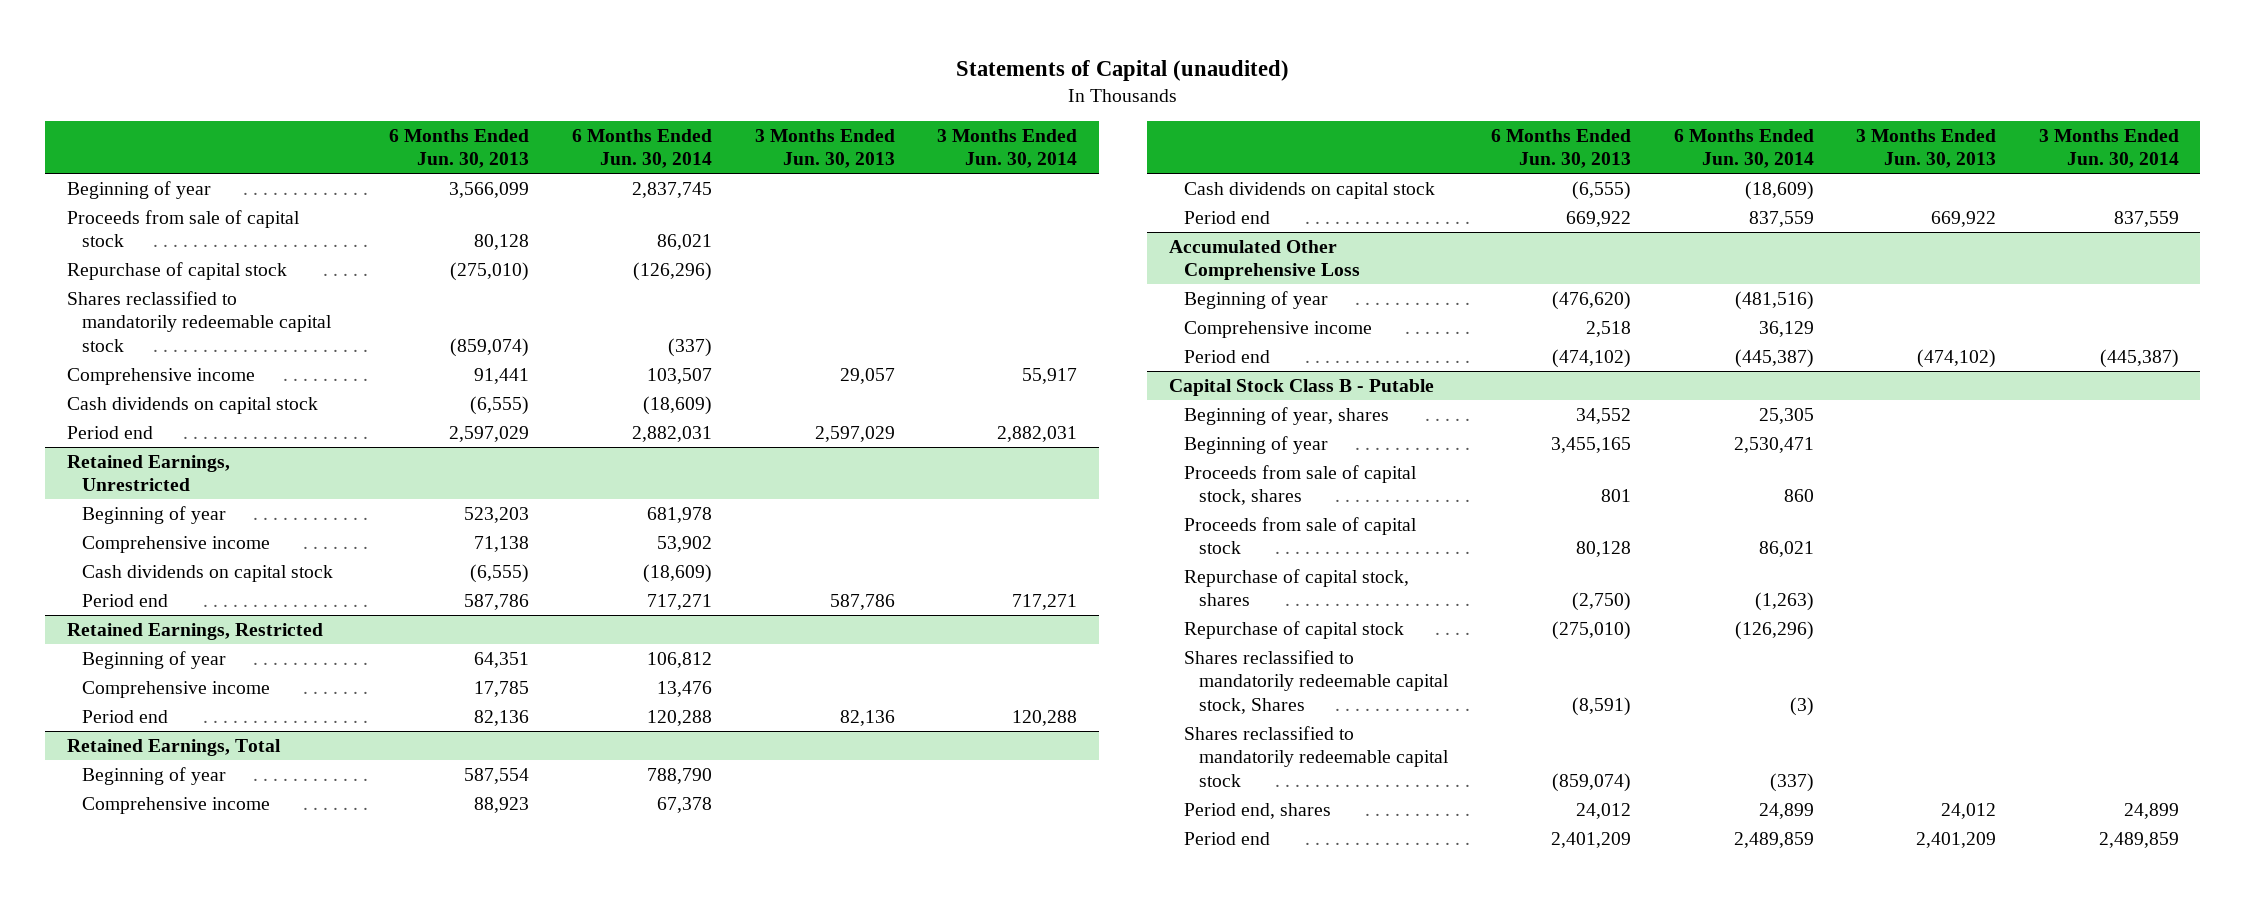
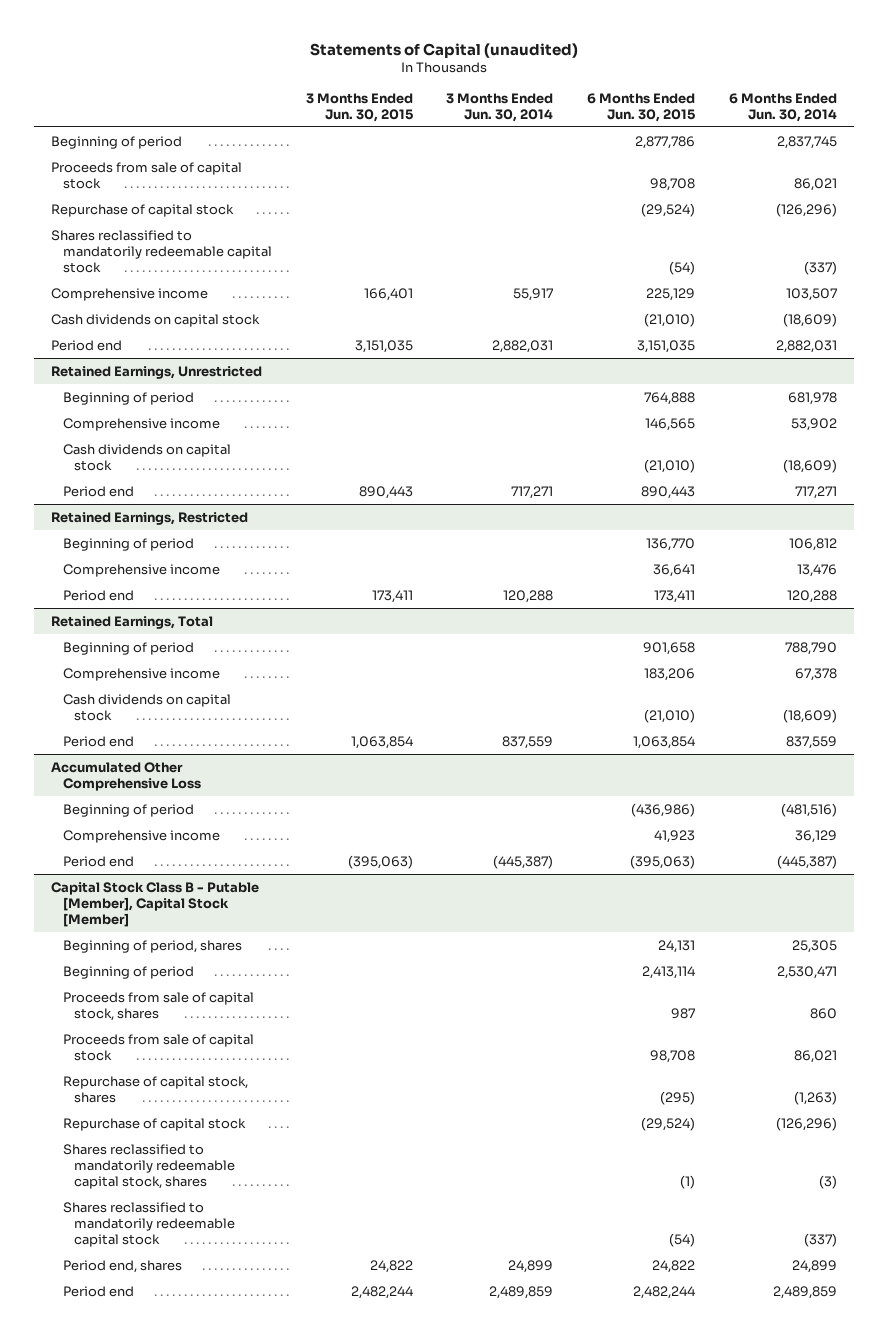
[389,128,530,169] 6 Months Ended Jun. 30, 2013 -> none
[754,128,895,169] 3 Months Ended Jun. 30, 2013 -> none
none -> [305,92,413,122] 3 Months Ended Jun. 30, 2015
none -> [587,92,696,122] 6 Months Ended Jun. 30, 2015
[66,180,211,199] Beginning of year -> [51,135,183,149] Beginning of period
[82,505,227,524] Beginning of year -> [62,391,194,405] Beginning of period
[82,650,227,669] Beginning of year -> [62,537,194,551] Beginning of period
[82,766,227,785] Beginning of year -> [62,641,194,655] Beginning of period
[1183,290,1328,309] Beginning of year -> [62,803,194,817] Beginning of period
[1168,378,1434,396] Capital Stock Class B - Putable -> [51,881,260,927] Capital Stock Class B - Putable [Member], Capital Stock [Member]
[1183,406,1389,425] Beginning of year, shares -> [62,939,242,953] Beginning of period, shares
[1183,435,1328,454] Beginning of year -> [62,965,194,979] Beginning of period
[1183,649,1450,714] Shares reclassified to mandatorily redeemable capital stock, Shares -> [62,1143,235,1189] Shares reclassified to mandatorily redeemable capital stock, shares

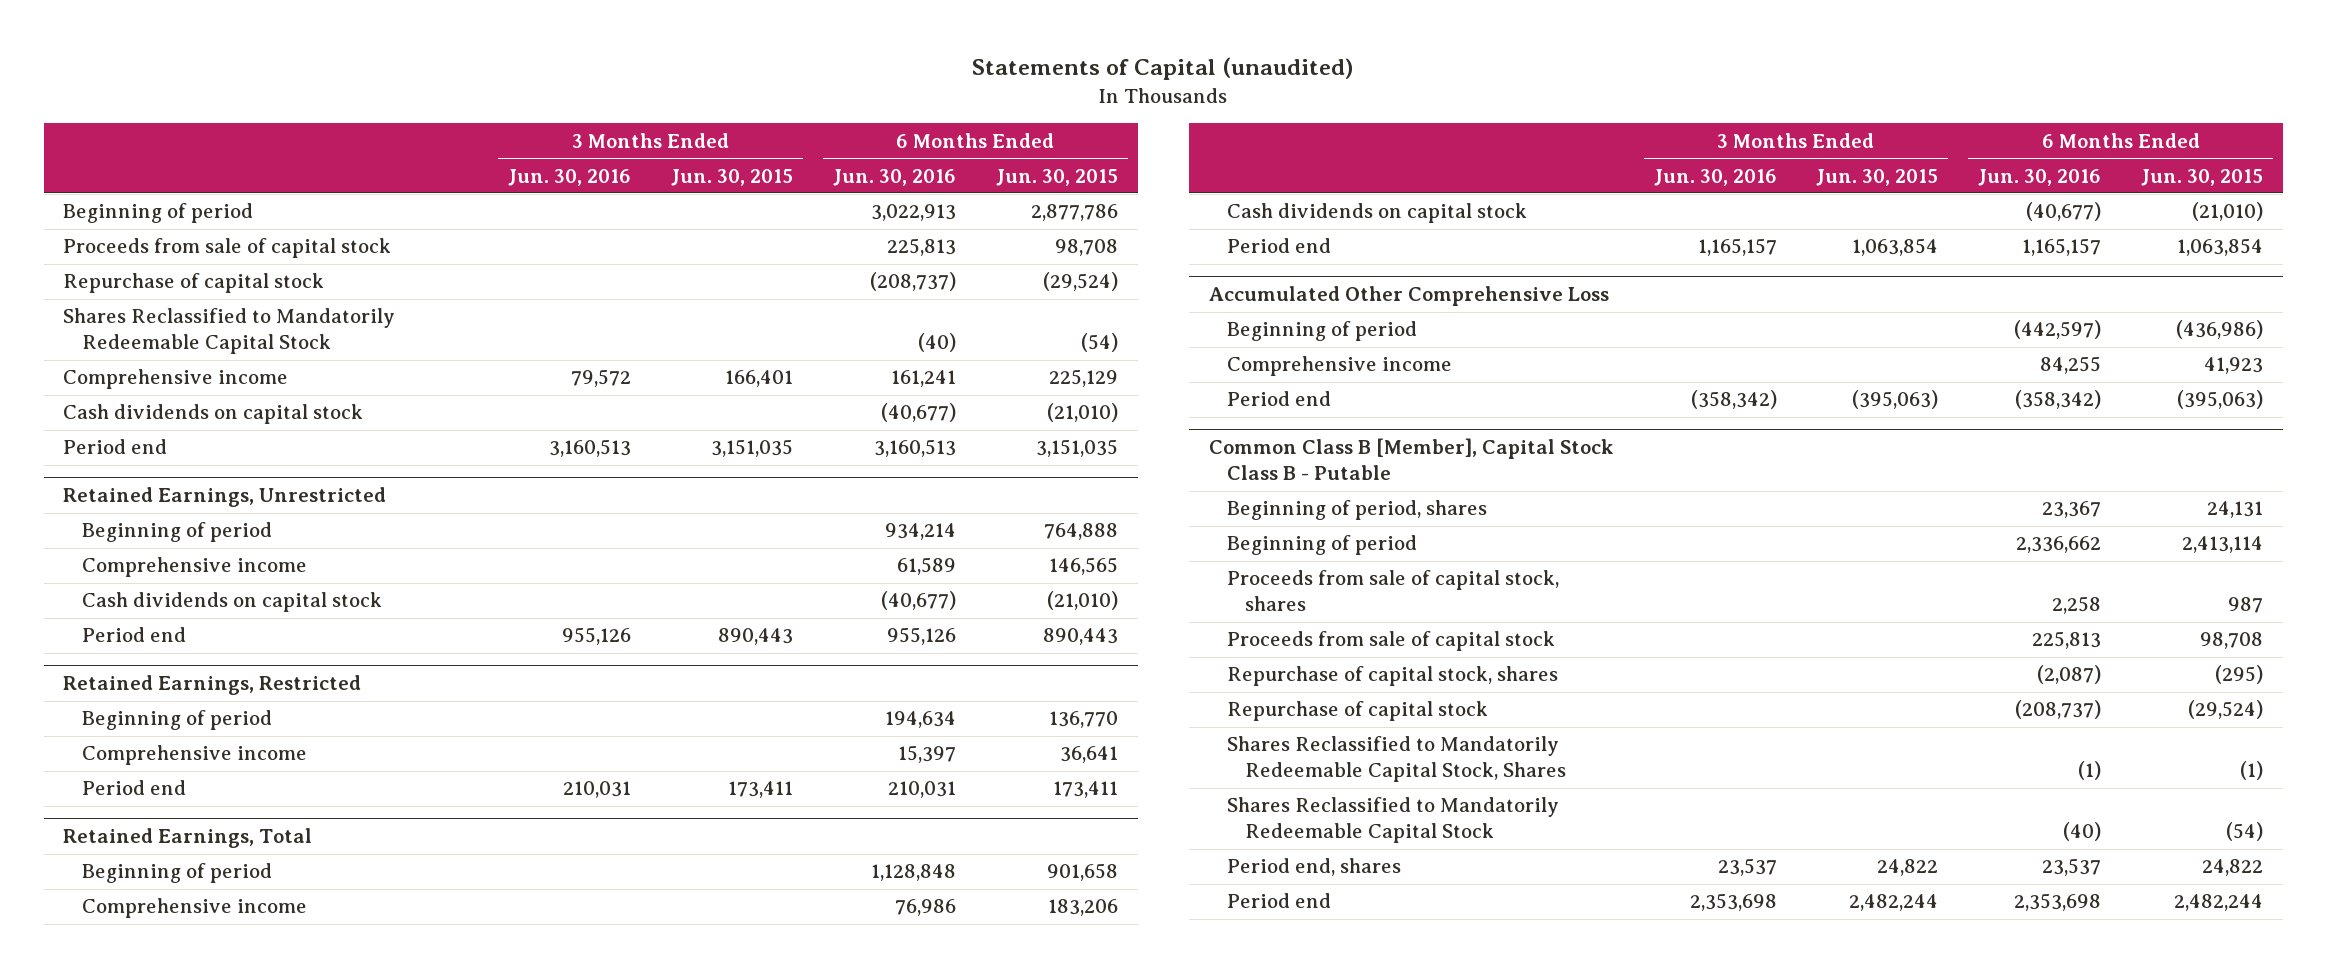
[446,92,554,122] 3 Months Ended Jun. 30, 2014 -> none
[729,92,838,122] 6 Months Ended Jun. 30, 2014 -> none
none -> [508,168,632,186] Jun. 30, 2016
none -> [832,168,956,186] Jun. 30, 2016
[51,229,272,273] Shares reclassified to mandatorily redeemable capital stock -> [63,308,396,355] Shares Reclassified to Mandatorily Redeemable Capital Stock
[51,881,260,927] Capital Stock Class B - Putable [Member], Capital Stock [Member] -> [1208,438,1614,481] Common Class B [Member], Capital Stock Class B - Putable
[62,1143,235,1189] Shares reclassified to mandatorily redeemable capital stock, shares -> [1226,736,1566,783] Shares Reclassified to Mandatorily Redeemable Capital Stock, Shares
[62,1201,235,1247] Shares reclassified to mandatorily redeemable capital stock -> [1226,797,1559,844] Shares Reclassified to Mandatorily Redeemable Capital Stock

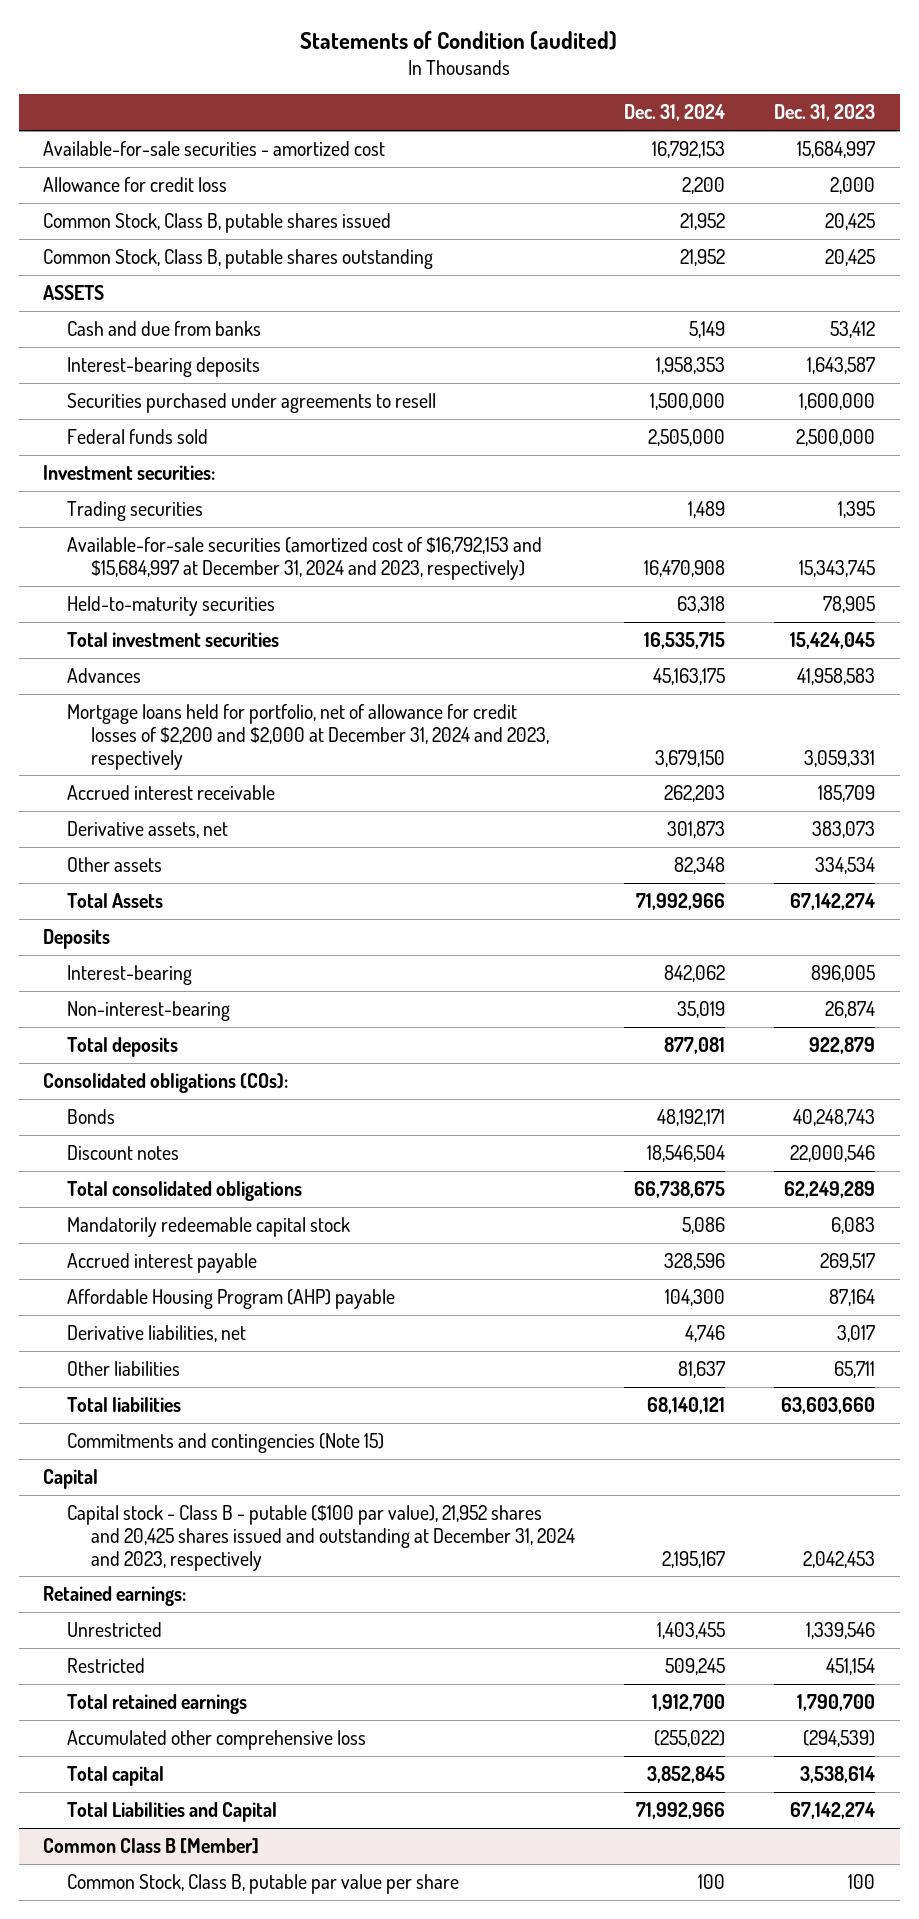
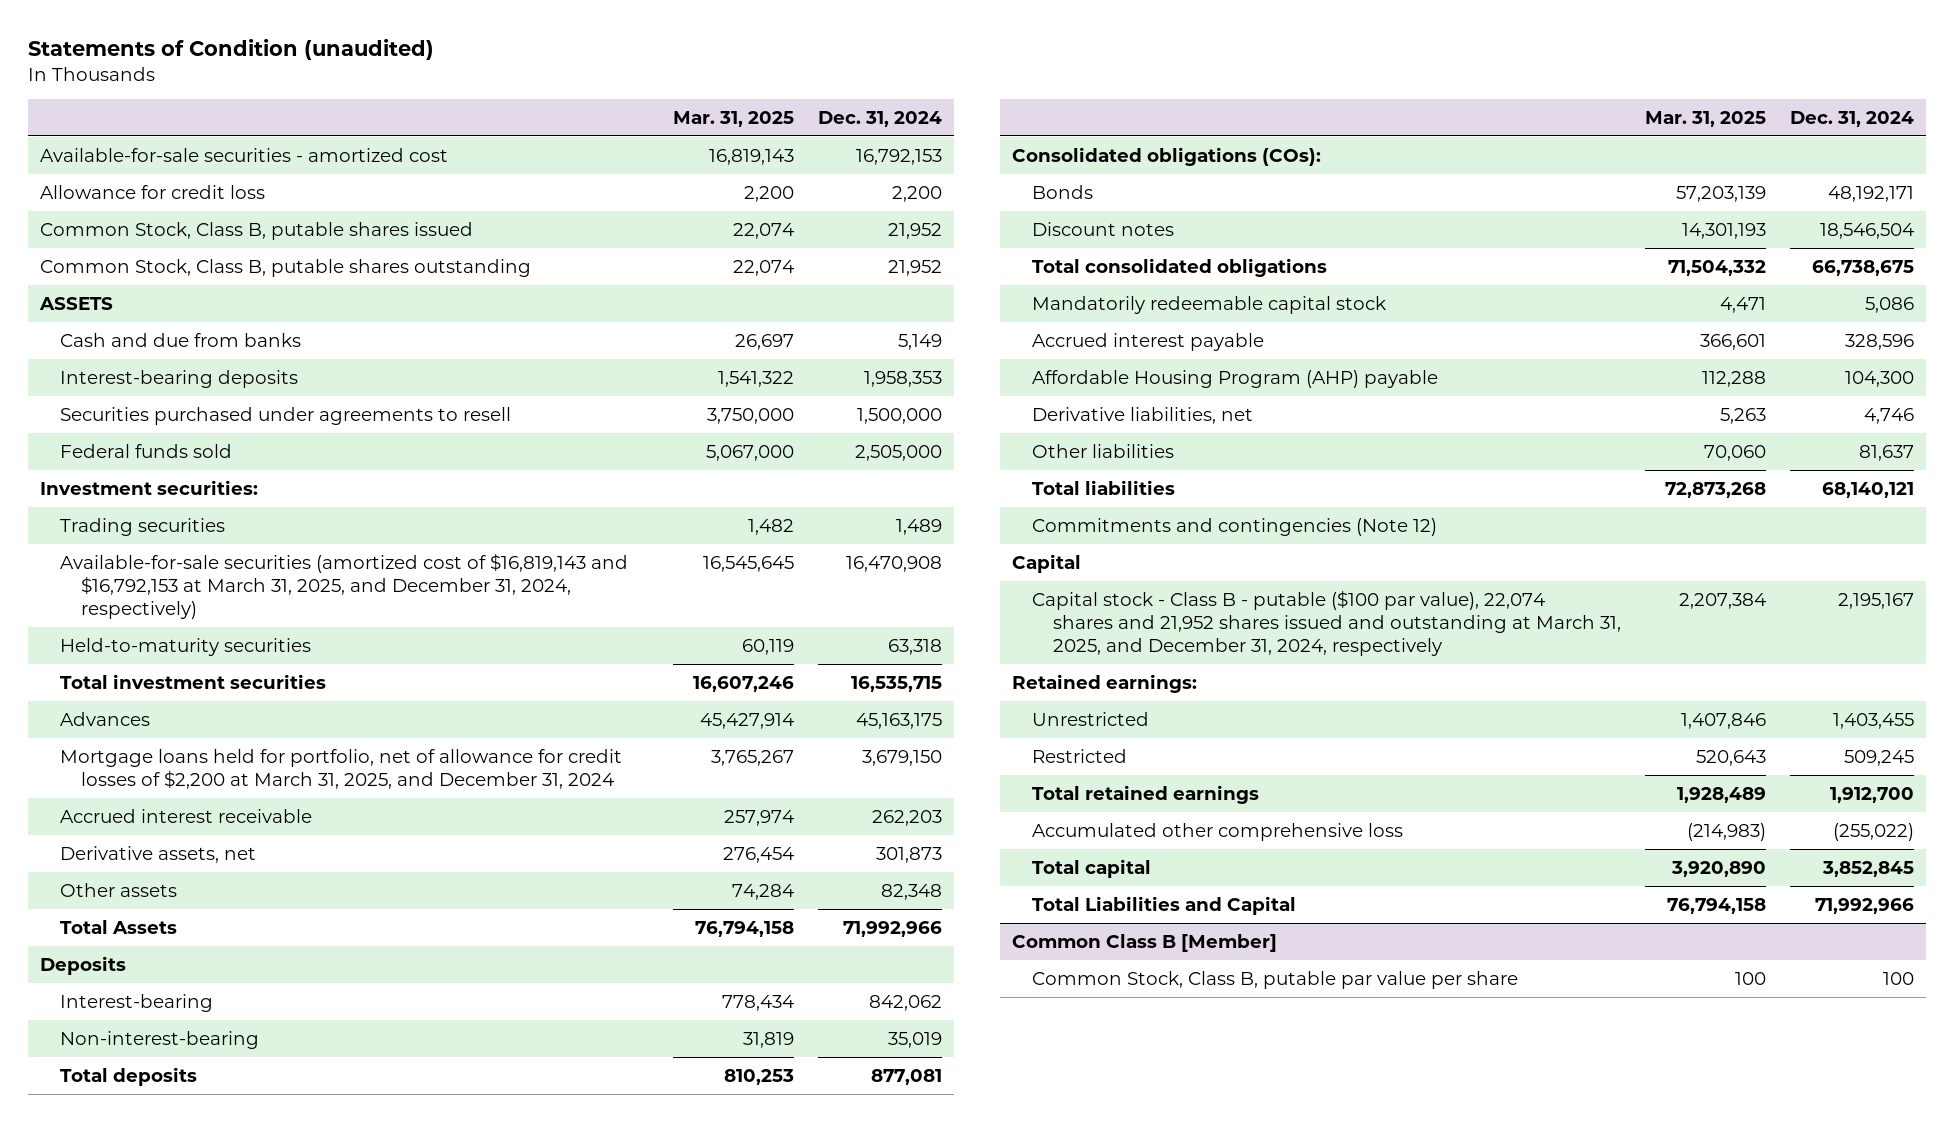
[300,30,618,50] Statements of Condition (audited) -> [28,39,435,61] Statements of Condition (unaudited)
[774,104,876,122] Dec. 31, 2023 -> none
none -> [672,111,794,128] Mar. 31, 2025
[67,536,543,580] Available-for-sale securities (amortized cost of $16,792,153 and $15,684,997 at December 31, 2024 and 2023, respectively) -> [60,552,629,619] Available-for-sale securities (amortized cost of $16,819,143 and $16,792,153 at March 31, 2025, and December 31, 2024, respectively)
[67,703,549,770] Mortgage loans held for portfolio, net of allowance for credit losses of $2,200 and $2,000 at December 31, 2024 and 2023, respectively -> [60,748,623,789] Mortgage loans held for portfolio, net of allowance for credit losses of $2,200 at March 31, 2025, and December 31, 2024
[67,1432,385,1453] Commitments and contingencies (Note 15) -> [1032,517,1438,536] Commitments and contingencies (Note 12)
[67,1504,575,1571] Capital stock - Class B - putable ($100 par value), 21,952 shares and 20,425 shares issued and outstanding at December 31, 2024 and 2023, respectively -> [1032,589,1621,656] Capital stock - Class B - putable ($100 par value), 22,074 shares and 21,952 shares issued and outstanding at March 31, 2025, and December 31, 2024, respectively

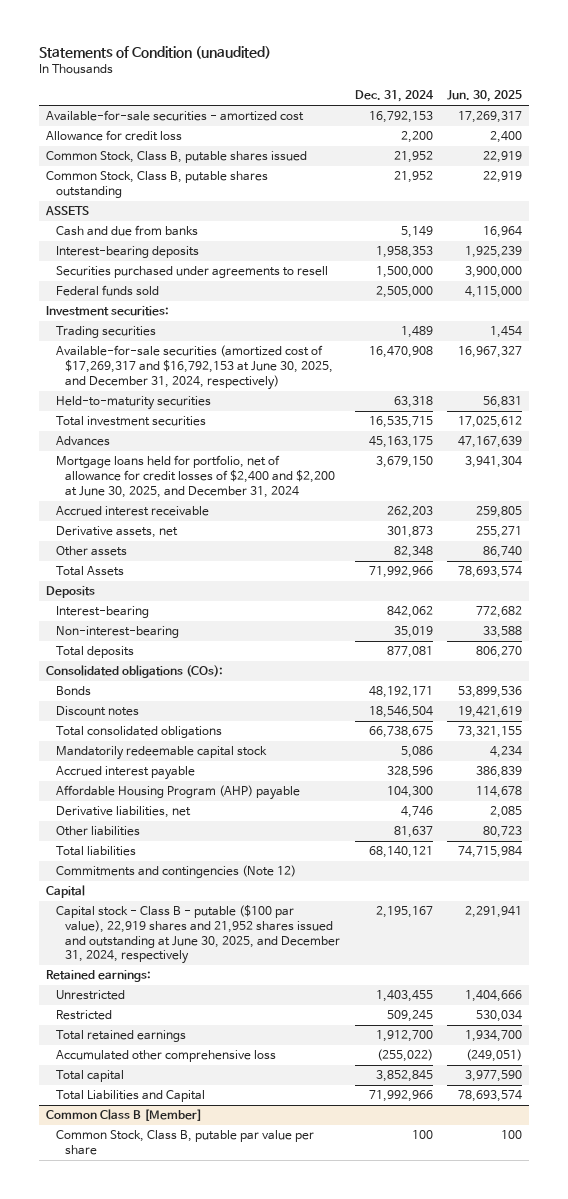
[672,111,794,128] Mar. 31, 2025 -> none
none -> [447,90,523,103] Jun. 30, 2025
[60,552,629,619] Available-for-sale securities (amortized cost of $16,819,143 and $16,792,153 at March 31, 2025, and December 31, 2024, respectively) -> [55,345,334,390] Available-for-sale securities (amortized cost of $17,269,317 and $16,792,153 at June 30, 2025, and December 31, 2024, respectively)
[60,748,623,789] Mortgage loans held for portfolio, net of allowance for credit losses of $2,200 at March 31, 2025, and December 31, 2024 -> [55,455,336,498] Mortgage loans held for portfolio, net of allowance for credit losses of $2,400 and $2,200 at June 30, 2025, and December 31, 2024
[1032,589,1621,656] Capital stock - Class B - putable ($100 par value), 22,074 shares and 21,952 shares issued and outstanding at March 31, 2025, and December 31, 2024, respectively -> [55,905,341,965] Capital stock - Class B - putable ($100 par value), 22,919 shares and 21,952 shares issued and outstanding at June 30, 2025, and December 31, 2024, respectively

